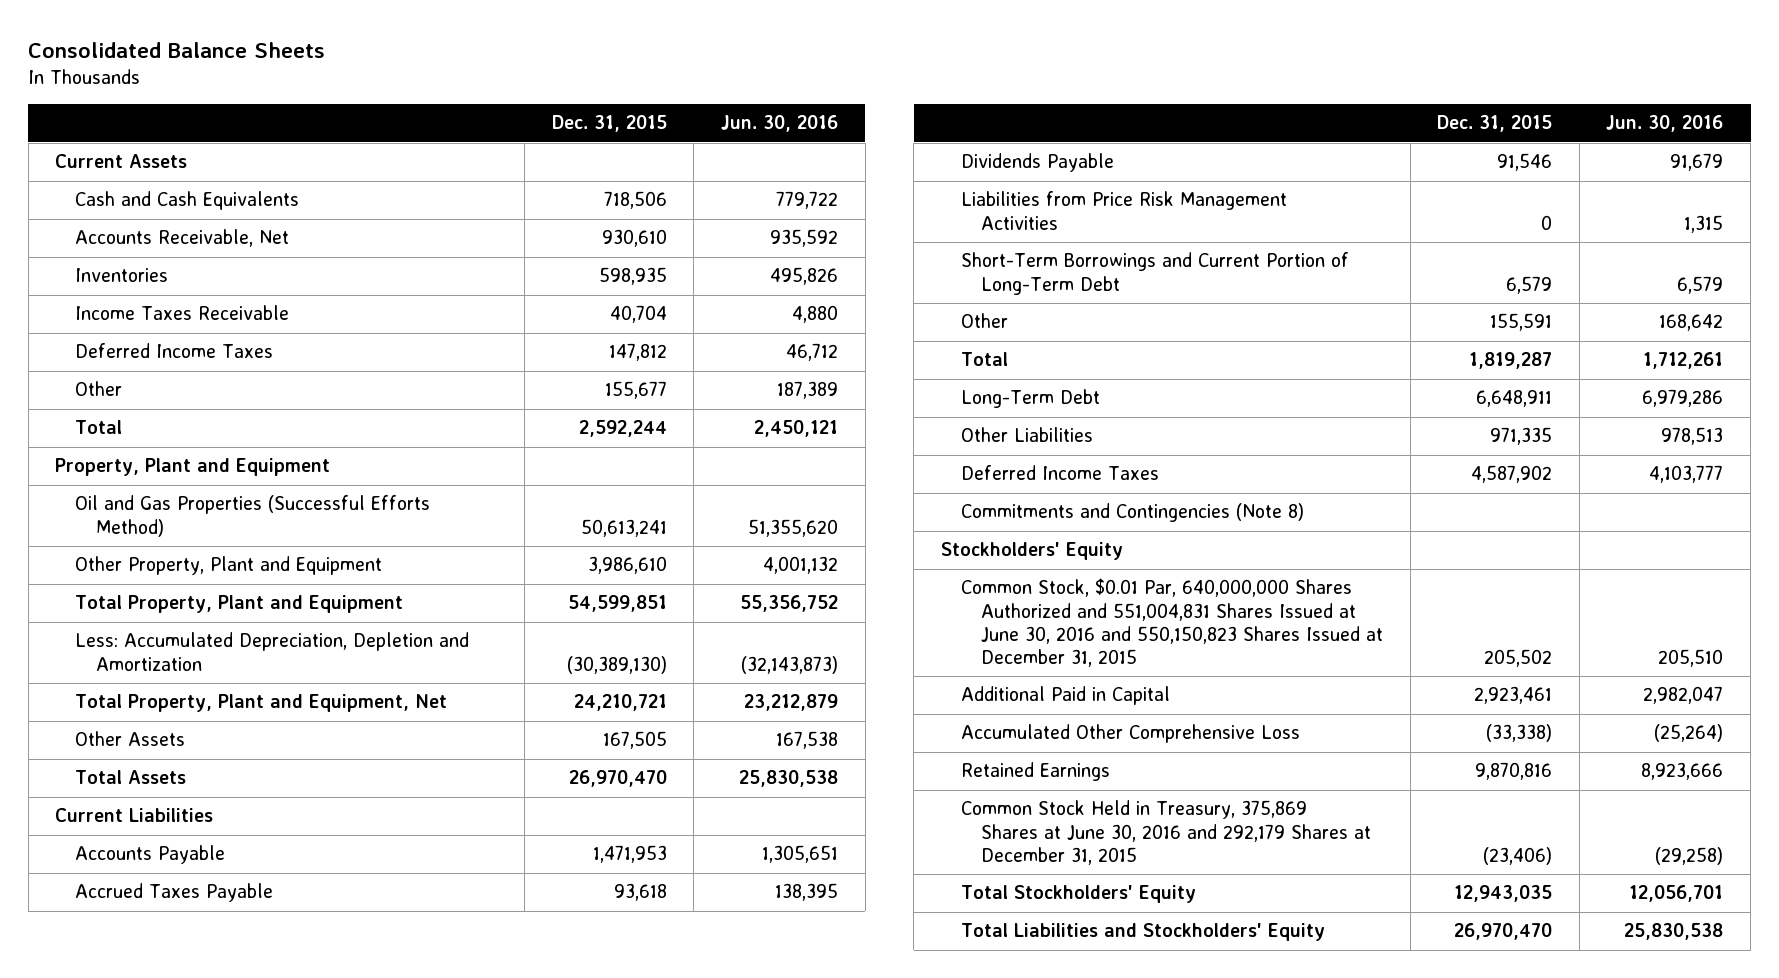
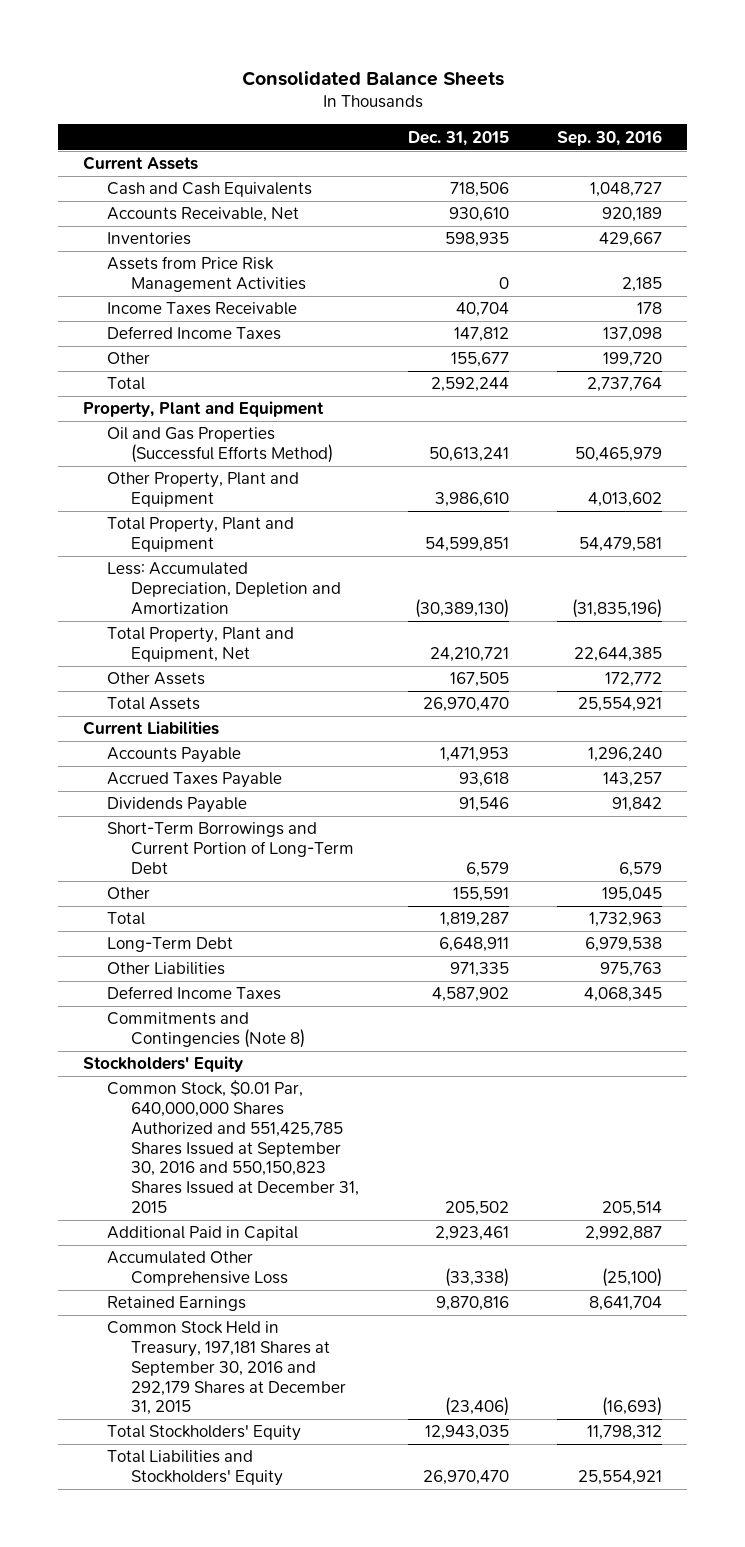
[720,115,838,133] Jun. 30, 2016 -> none
none -> [557,129,663,146] Sep. 30, 2016
none -> [106,256,307,293] Assets from Price Risk Management Activities
[960,191,1287,230] Liabilities from Price Risk Management Activities -> none
[960,578,1384,667] Common Stock, $0.01 Par, 640,000,000 Shares Authorized and 551,004,831 Shares Issued at June 30, 2016 and 550,150,823 Shares Issued at December 31, 2015 -> [106,1080,360,1213] Common Stock, $0.01 Par, 640,000,000 Shares Authorized and 551,425,785 Shares Issued at September 30, 2016 and 550,150,823 Shares Issued at December 31, 2015
[960,800,1372,865] Common Stock Held in Treasury, 375,869 Shares at June 30, 2016 and 292,179 Shares at December 31, 2015 -> [106,1321,347,1416] Common Stock Held in Treasury, 197,181 Shares at September 30, 2016 and 292,179 Shares at December 31, 2015

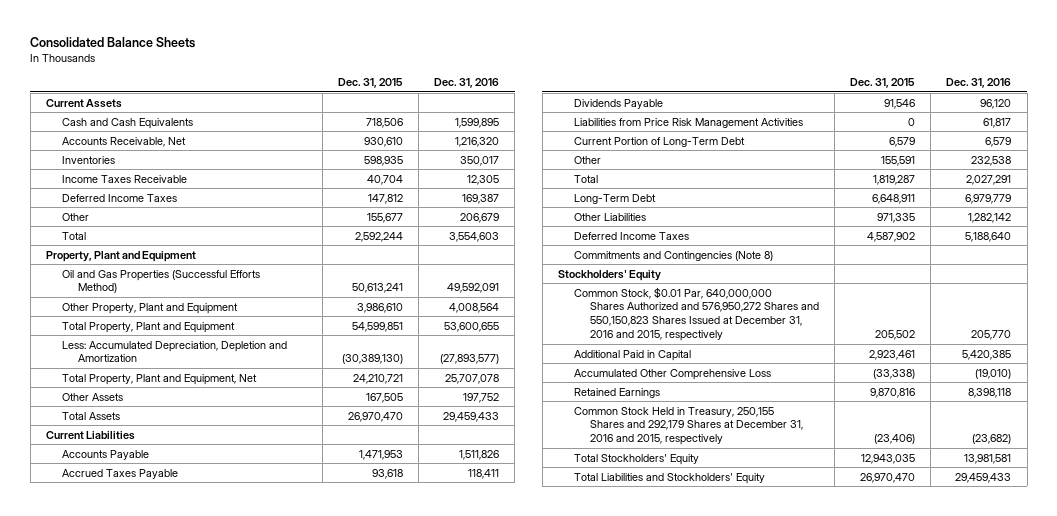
[557,129,663,146] Sep. 30, 2016 -> none
none -> [434,78,500,89] Dec. 31, 2016
[106,256,307,293] Assets from Price Risk Management Activities -> none
none -> [573,117,803,128] Liabilities from Price Risk Management Activities
[106,822,355,874] Short-Term Borrowings and Current Portion of Long-Term Debt -> [573,136,745,147] Current Portion of Long-Term Debt
[106,1080,360,1213] Common Stock, $0.01 Par, 640,000,000 Shares Authorized and 551,425,785 Shares Issued at September 30, 2016 and 550,150,823 Shares Issued at December 31, 2015 -> [573,286,820,342] Common Stock, $0.01 Par, 640,000,000 Shares Authorized and 576,950,272 Shares and 550,150,823 Shares Issued at December 31, 2016 and 2015, respectively
[106,1321,347,1416] Common Stock Held in Treasury, 197,181 Shares at September 30, 2016 and 292,179 Shares at December 31, 2015 -> [573,406,804,446] Common Stock Held in Treasury, 250,155 Shares and 292,179 Shares at December 31, 2016 and 2015, respectively

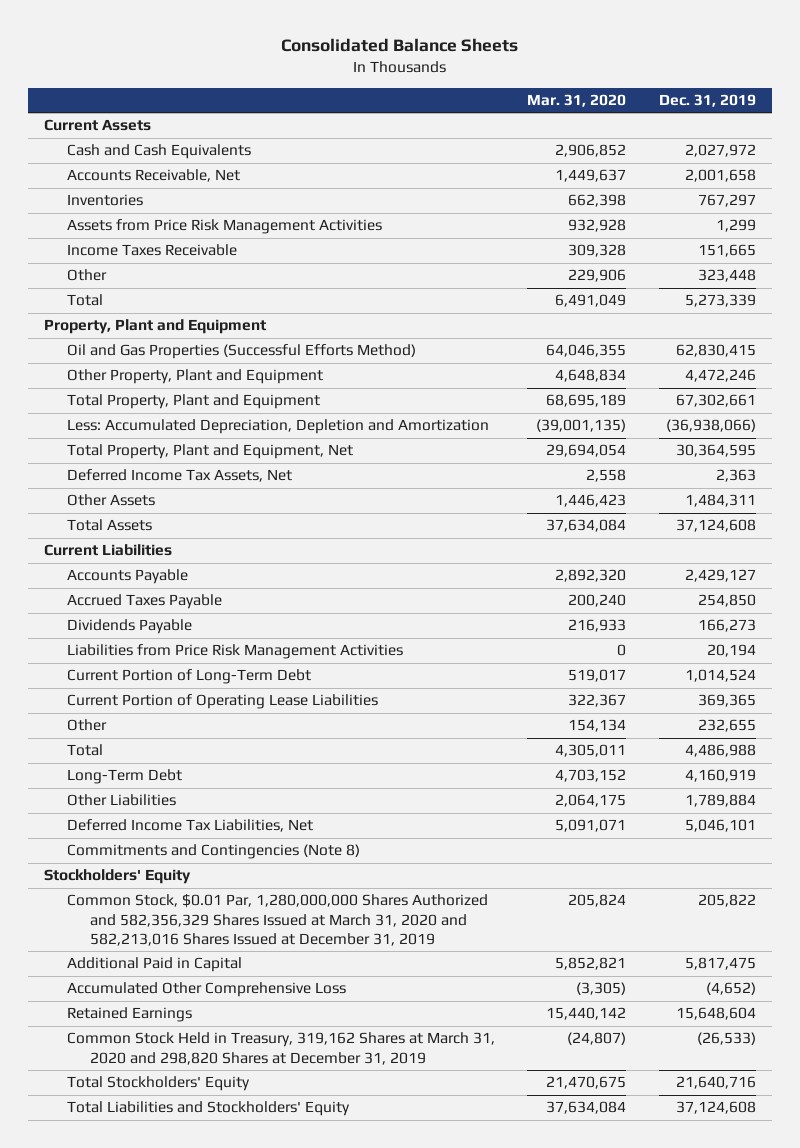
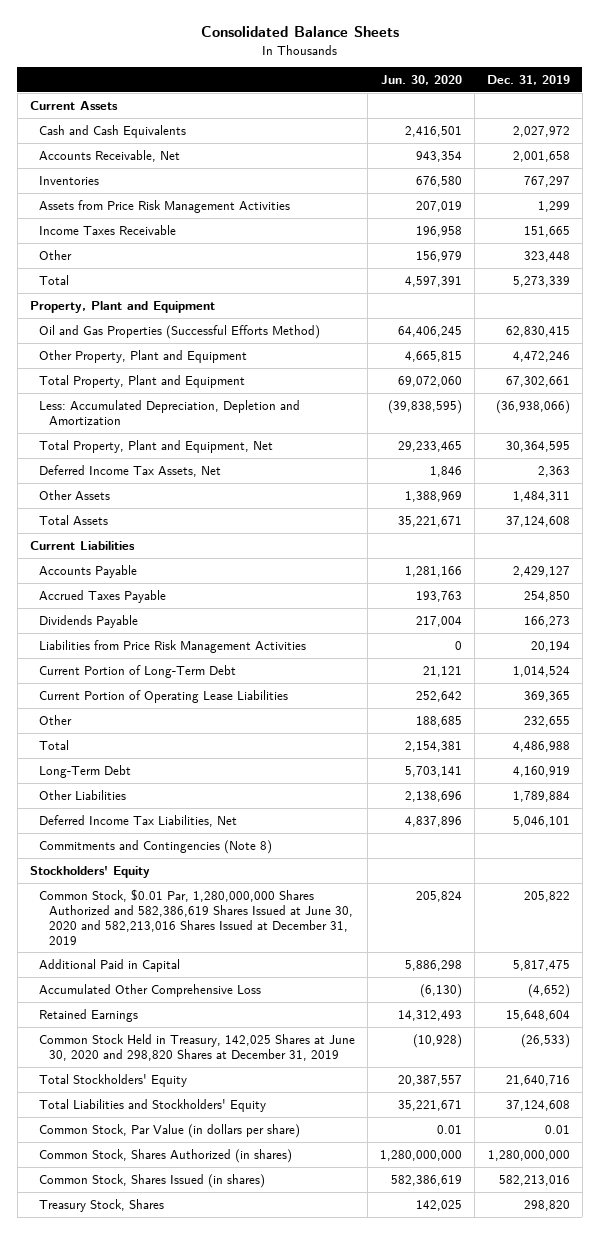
[527,93,627,107] Mar. 31, 2020 -> none
none -> [381,75,463,86] Jun. 30, 2020
[66,894,488,946] Common Stock, $0.01 Par, 1,280,000,000 Shares Authorized and 582,356,329 Shares Issued at March 31, 2020 and 582,213,016 Shares Issued at December 31, 2019 -> [39,888,353,945] Common Stock, $0.01 Par, 1,280,000,000 Shares Authorized and 582,386,619 Shares Issued at June 30, 2020 and 582,213,016 Shares Issued at December 31, 2019
[66,1032,495,1065] Common Stock Held in Treasury, 319,162 Shares at March 31, 2020 and 298,820 Shares at December 31, 2019 -> [39,1033,356,1061] Common Stock Held in Treasury, 142,025 Shares at June 30, 2020 and 298,820 Shares at December 31, 2019
none -> [39,1123,301,1138] Common Stock, Par Value (in dollars per share)
none -> [39,1148,293,1163] Common Stock, Shares Authorized (in shares)
none -> [39,1173,266,1188] Common Stock, Shares Issued (in shares)
none -> [39,1198,165,1212] Treasury Stock, Shares

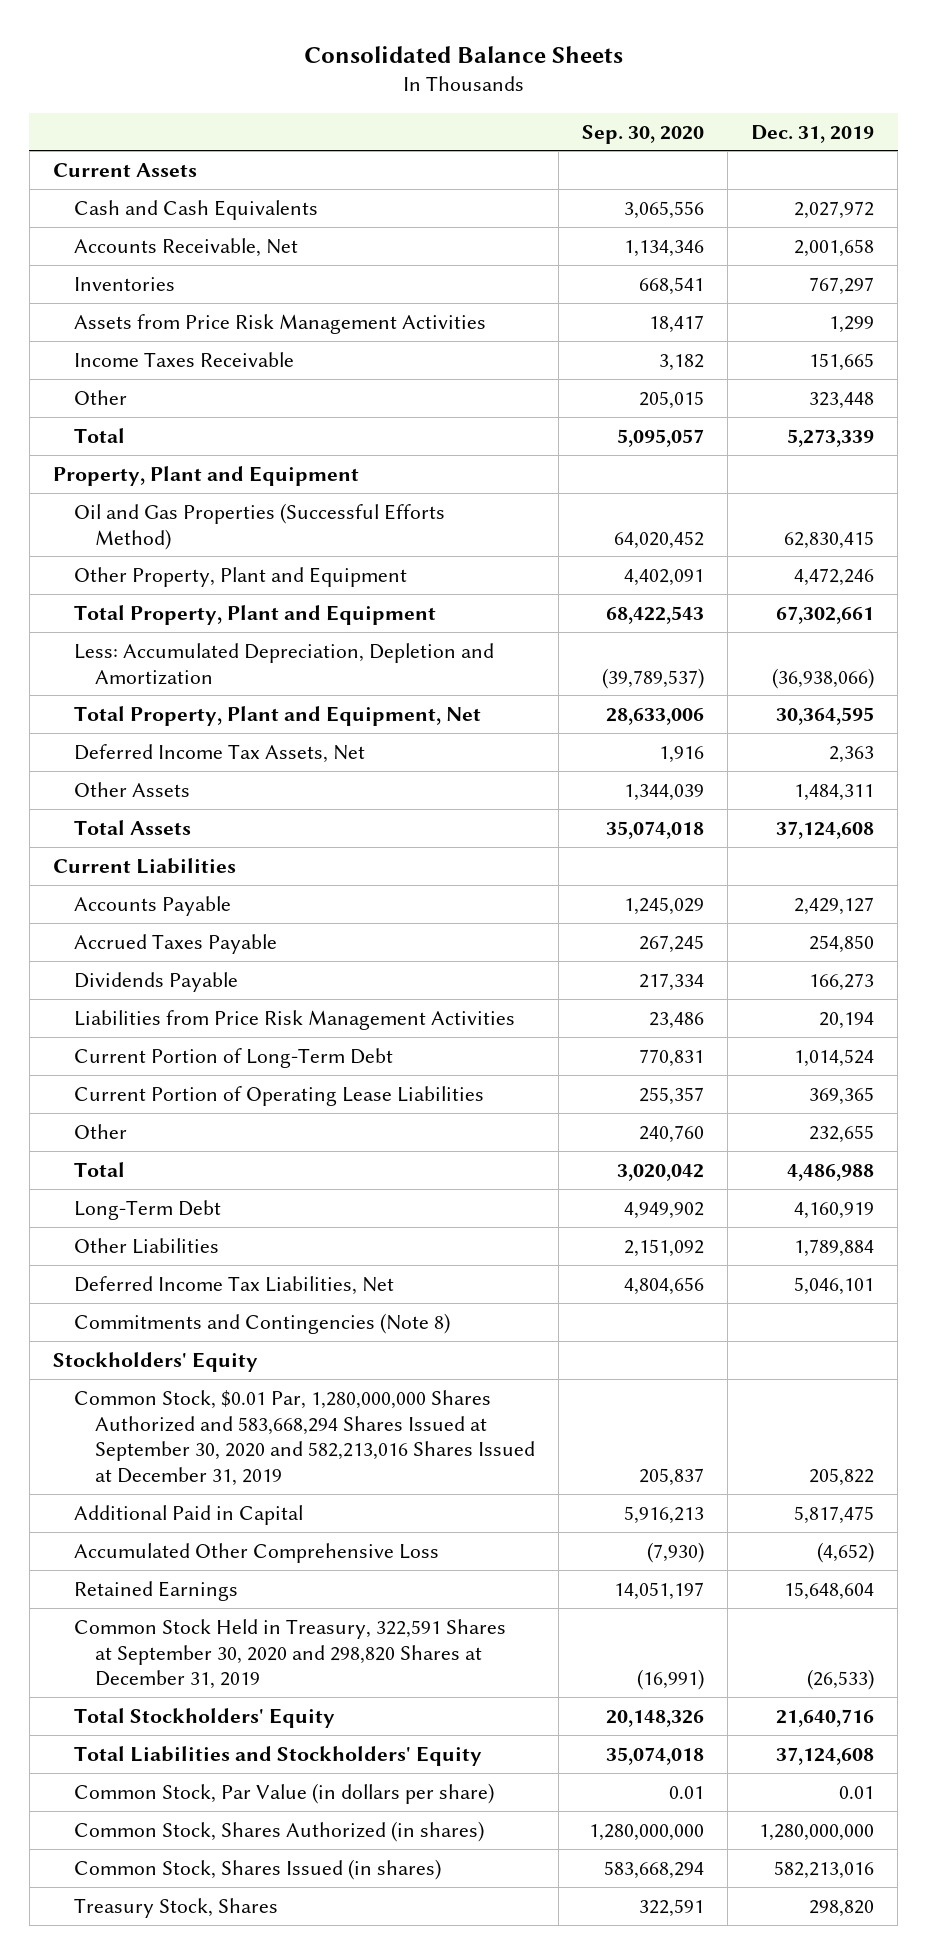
[381,75,463,86] Jun. 30, 2020 -> none
none -> [582,124,705,144] Sep. 30, 2020
[39,888,353,945] Common Stock, $0.01 Par, 1,280,000,000 Shares Authorized and 582,386,619 Shares Issued at June 30, 2020 and 582,213,016 Shares Issued at December 31, 2019 -> [74,1389,536,1487] Common Stock, $0.01 Par, 1,280,000,000 Shares Authorized and 583,668,294 Shares Issued at September 30, 2020 and 582,213,016 Shares Issued at December 31, 2019
[39,1033,356,1061] Common Stock Held in Treasury, 142,025 Shares at June 30, 2020 and 298,820 Shares at December 31, 2019 -> [74,1618,507,1690] Common Stock Held in Treasury, 322,591 Shares at September 30, 2020 and 298,820 Shares at December 31, 2019

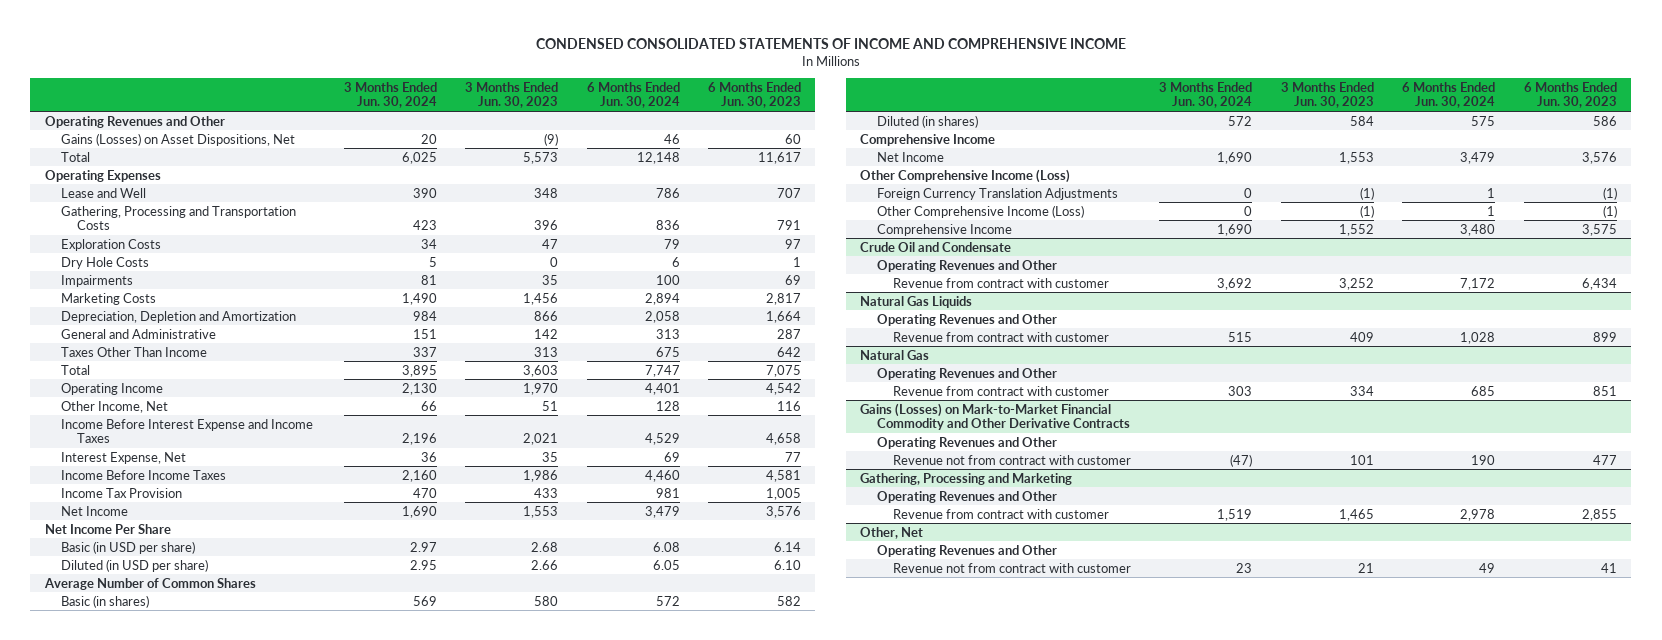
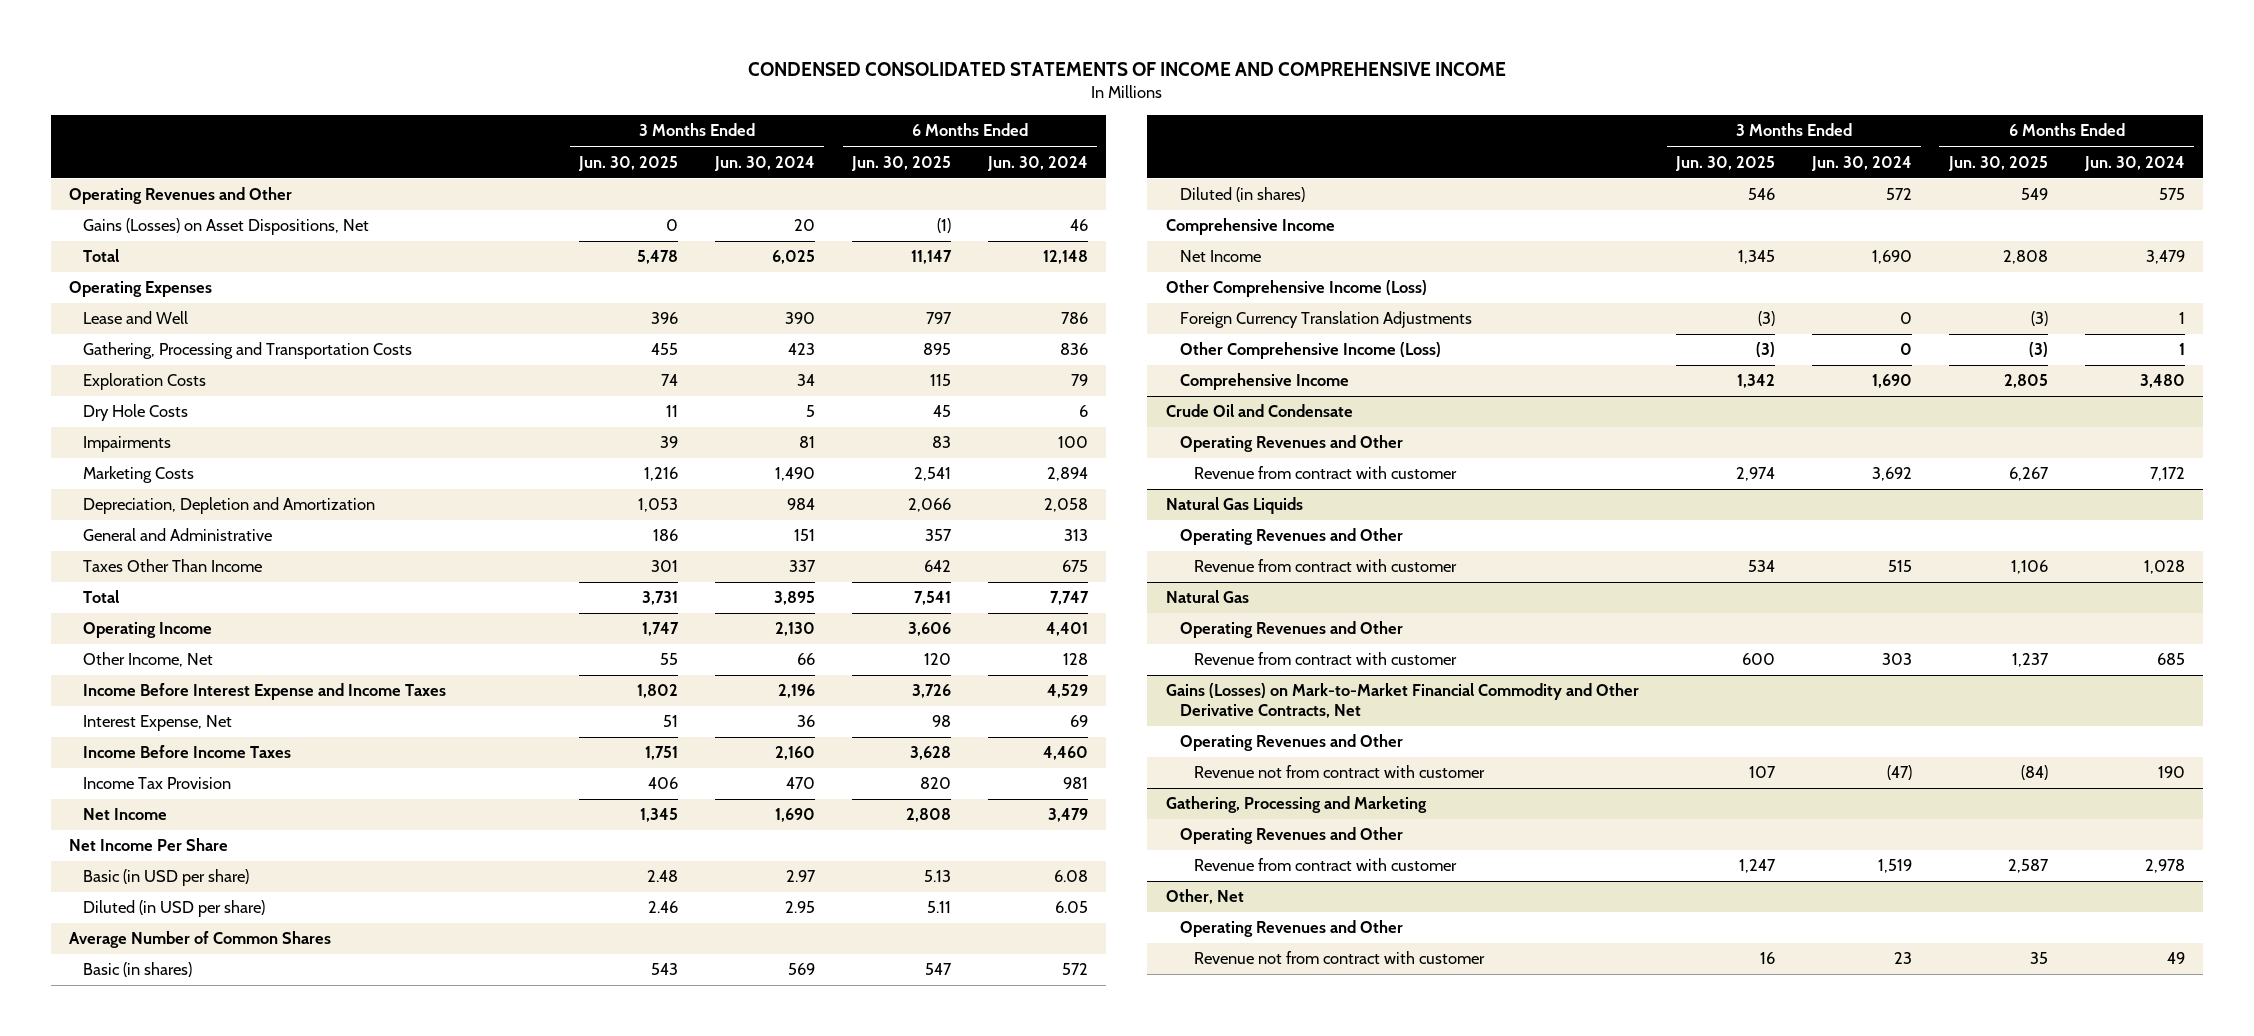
[465,81,559,109] 3 Months Ended Jun. 30, 2023 -> none
[708,81,802,109] 6 Months Ended Jun. 30, 2023 -> none
none -> [578,155,679,171] Jun. 30, 2025
none -> [850,155,951,171] Jun. 30, 2025
[860,402,1130,431] Gains (Losses) on Mark-to-Market Financial Commodity and Other Derivative Contracts -> [1165,683,1639,719] Gains (Losses) on Mark-to-Market Financial Commodity and Other Derivative Contracts, Net

